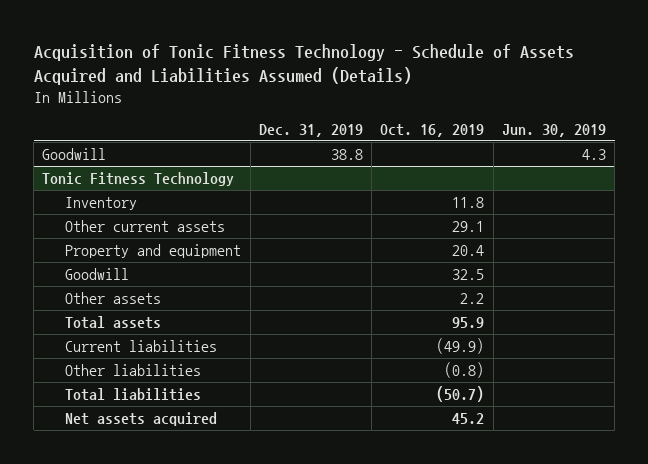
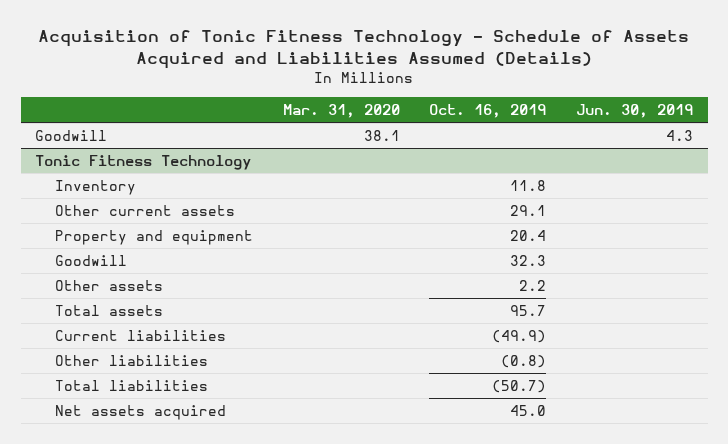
[258,124,363,138] Dec. 31, 2019 -> none
none -> [282,103,400,118] Mar. 31, 2020
[452,268,485,280] 32.5 -> [510,254,547,266] 32.3
[452,316,485,328] 95.9 -> [510,304,547,316] 95.7
[452,412,485,424] 45.2 -> [510,404,547,416] 45.0

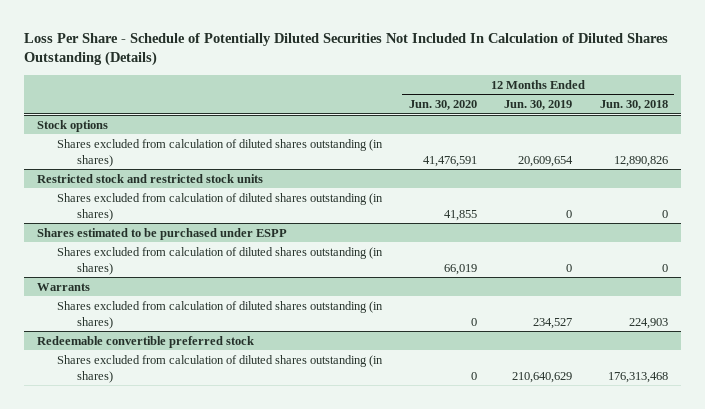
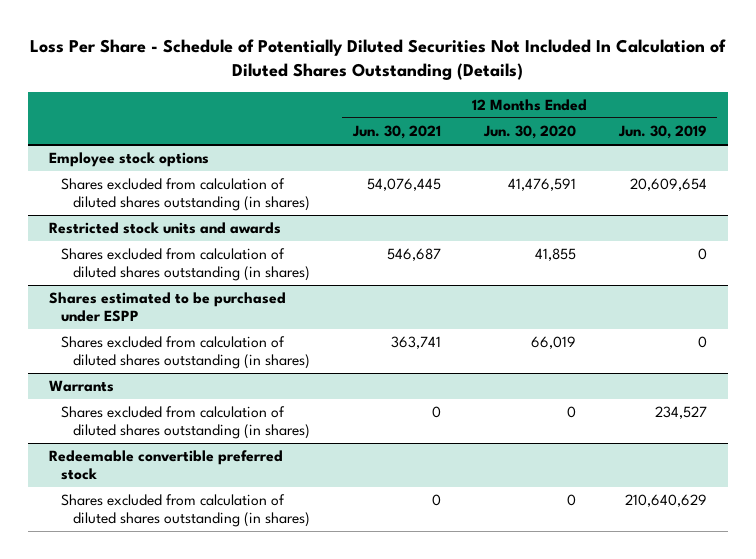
[599,99,668,110] Jun. 30, 2018 -> none
none -> [352,125,442,140] Jun. 30, 2021
[37,119,109,132] Stock options -> [49,152,210,168] Employee stock options
[37,173,264,183] Restricted stock and restricted stock units -> [49,222,282,235] Restricted stock units and awards

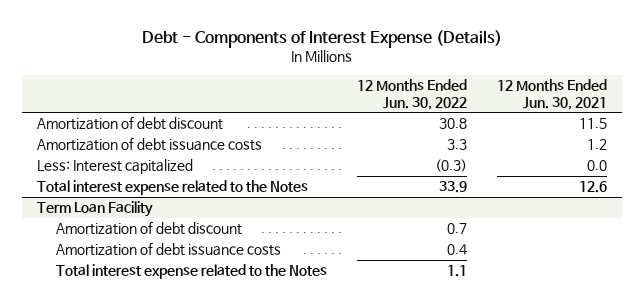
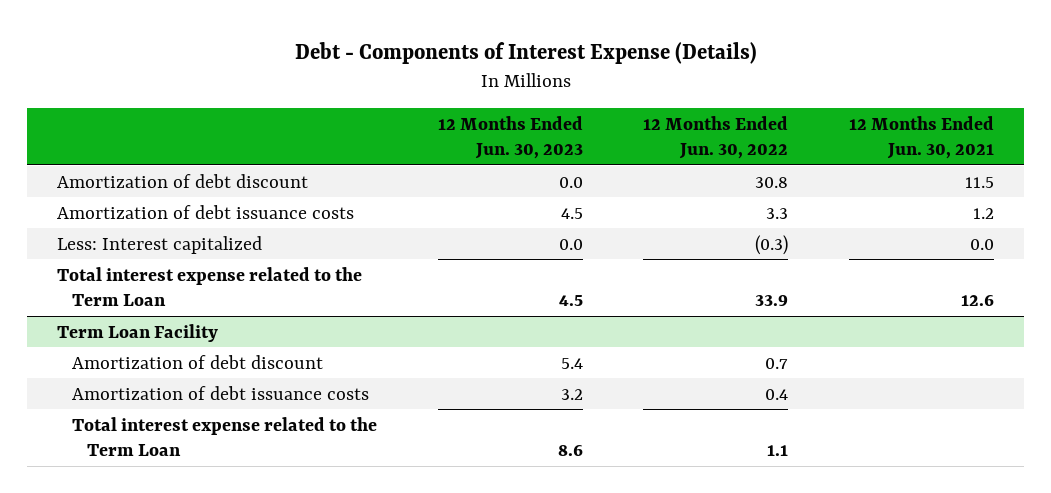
none -> [437,115,583,160] 12 Months Ended Jun. 30, 2023
[36,180,308,196] Total interest expense related to the Notes -> [57,266,363,306] Total interest expense related to the Term Loan
[55,264,327,280] Total interest expense related to the Notes -> [71,416,377,456] Total interest expense related to the Term Loan

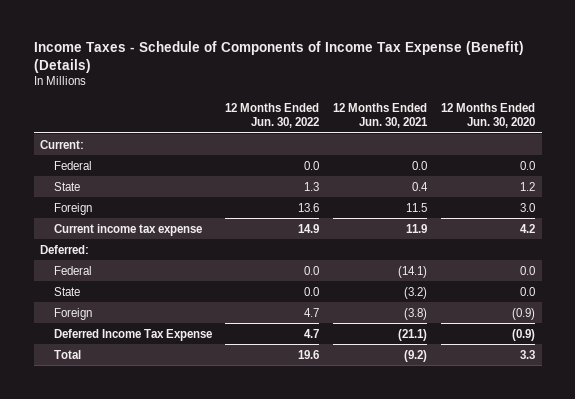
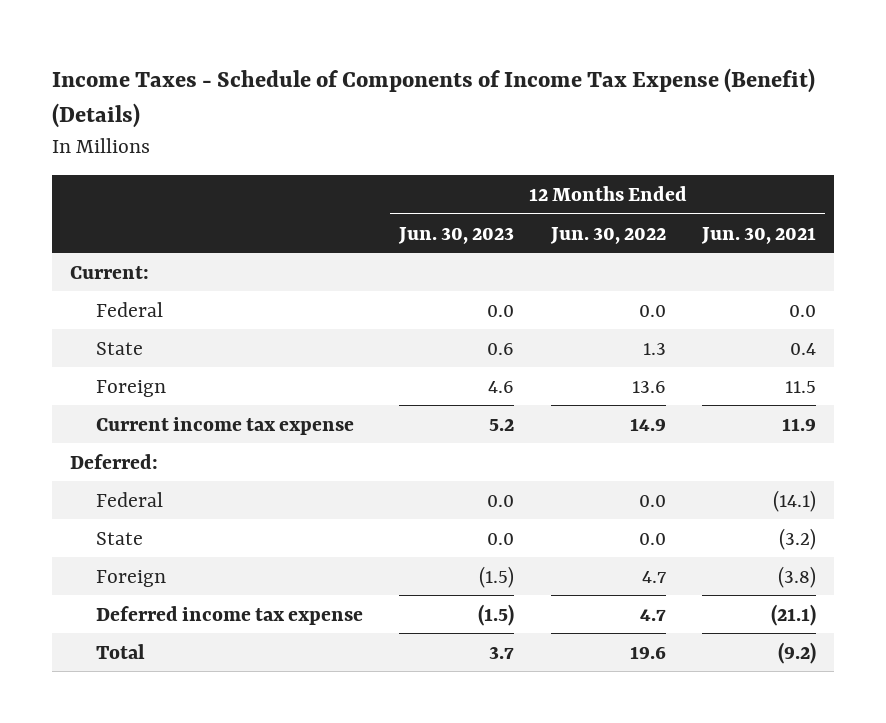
[440,102,535,128] 12 Months Ended Jun. 30, 2020 -> none
none -> [398,226,515,244] Jun. 30, 2023
[53,328,212,341] Deferred Income Tax Expense -> [95,605,363,625] Deferred income tax expense

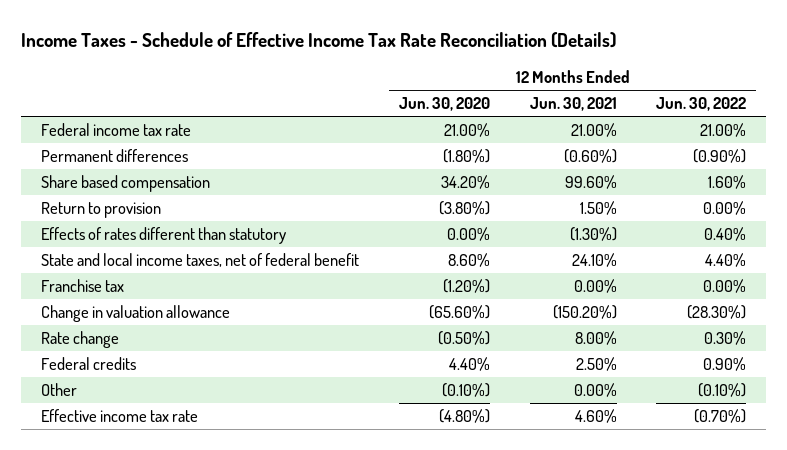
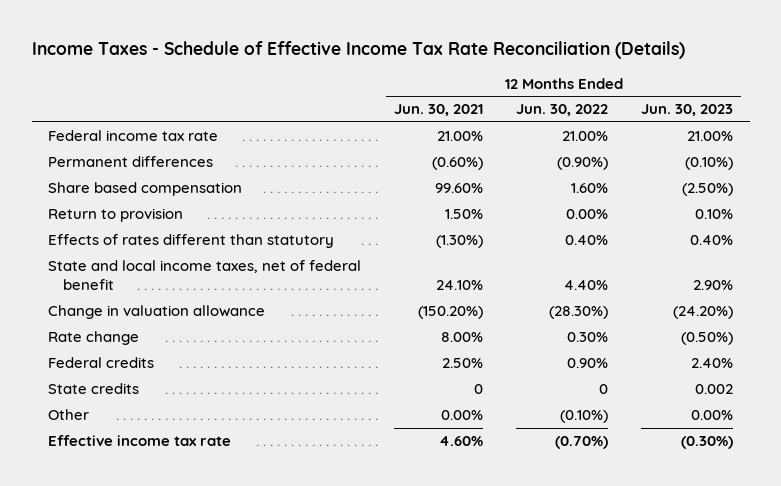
[398,97,490,112] Jun. 30, 2020 -> none
none -> [641,104,734,117] Jun. 30, 2023
[41,279,125,293] Franchise tax -> none
none -> [48,383,140,395] State credits

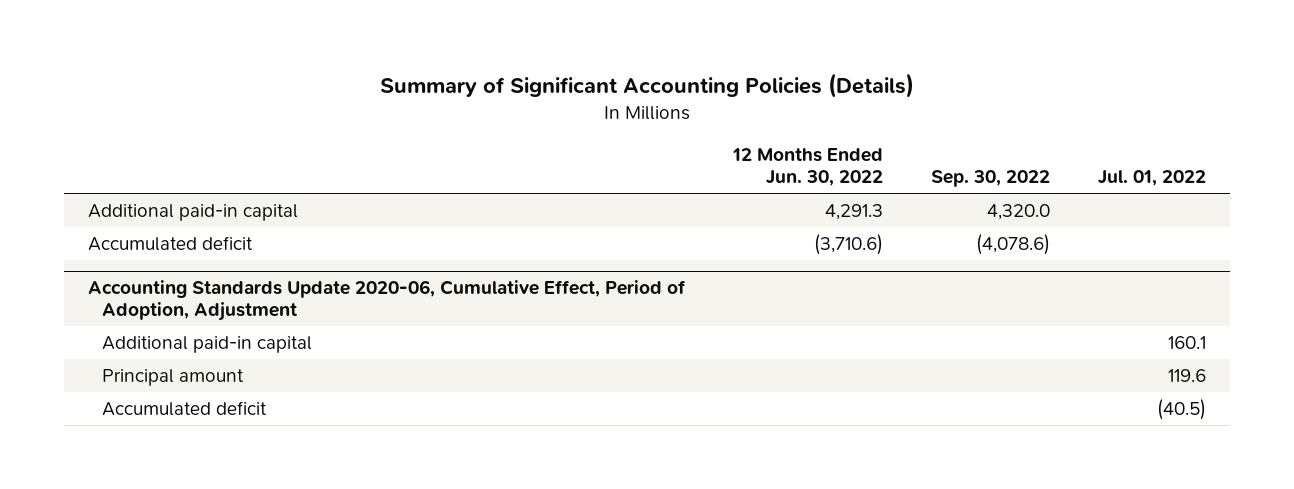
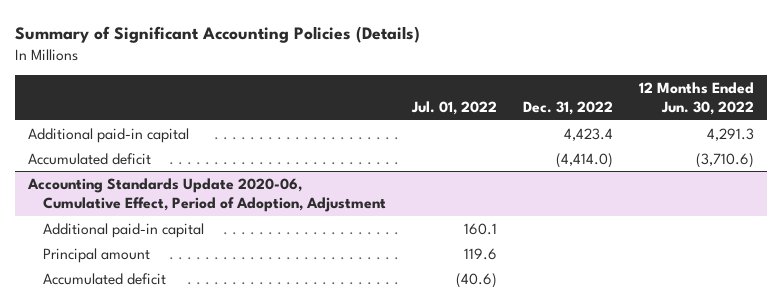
[930,170,1050,188] Sep. 30, 2022 -> none
none -> [522,101,613,116] Dec. 31, 2022
[1156,398,1206,420] (40.5) -> [456,272,498,288] (40.6)

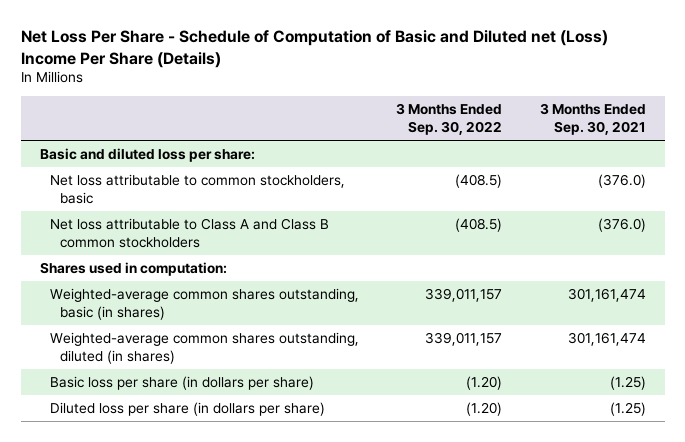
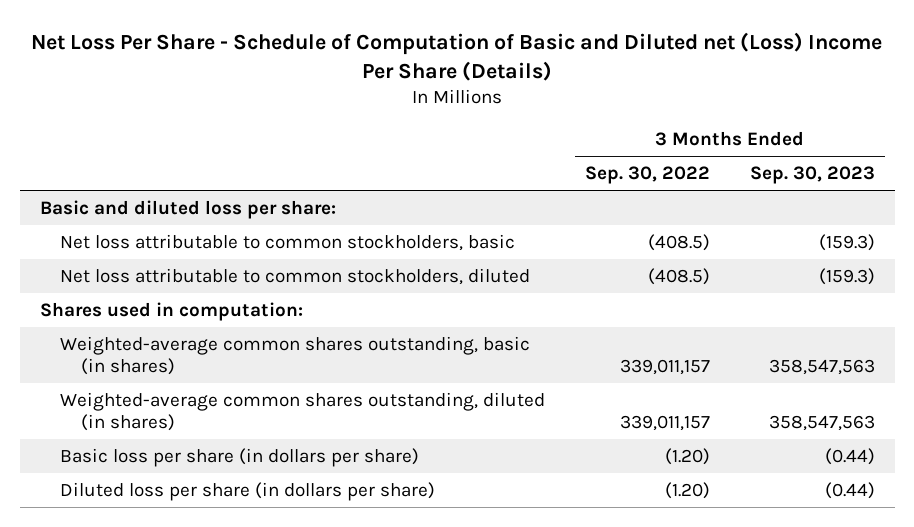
[539,103,646,135] 3 Months Ended Sep. 30, 2021 -> none
none -> [749,165,875,184] Sep. 30, 2023
[49,217,329,248] Net loss attributable to Class A and Class B common stockholders -> [60,267,531,285] Net loss attributable to common stockholders, diluted

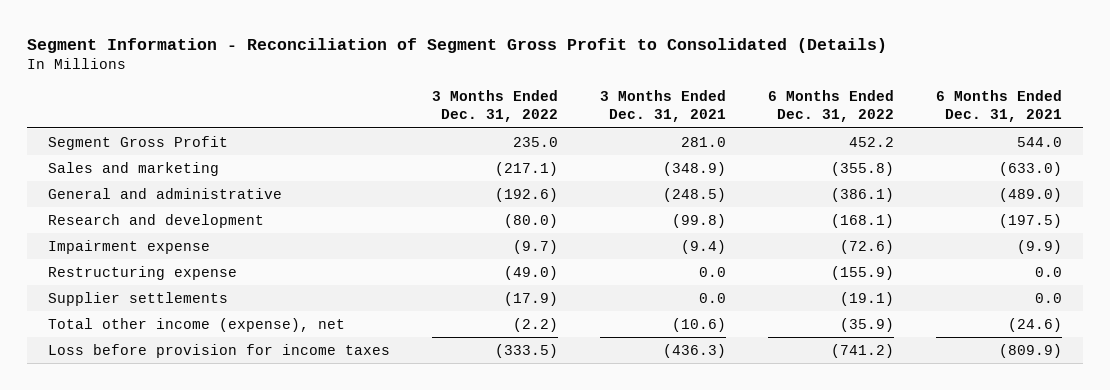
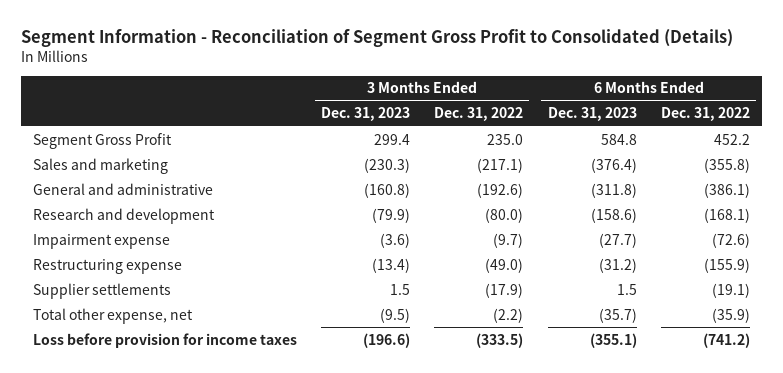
[599,90,726,123] 3 Months Ended Dec. 31, 2021 -> none
[935,90,1062,123] 6 Months Ended Dec. 31, 2021 -> none
none -> [320,107,410,122] Dec. 31, 2023
none -> [547,107,637,122] Dec. 31, 2023
[48,317,346,332] Total other income (expense), net -> [32,307,193,324] Total other expense, net

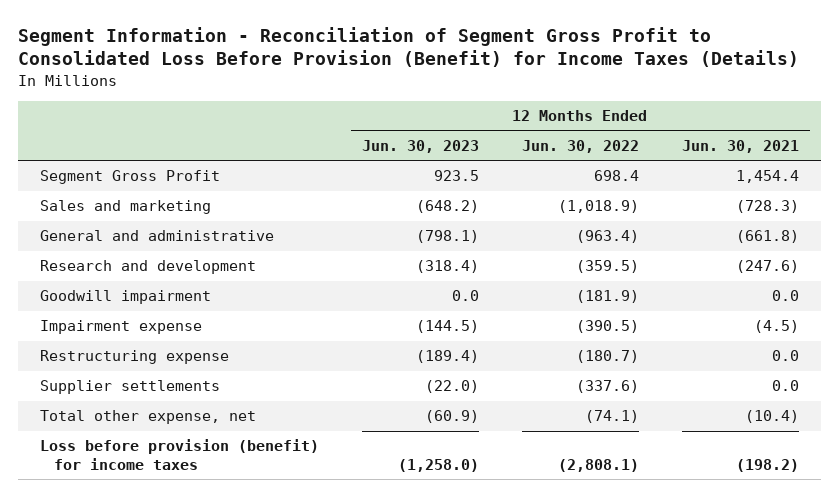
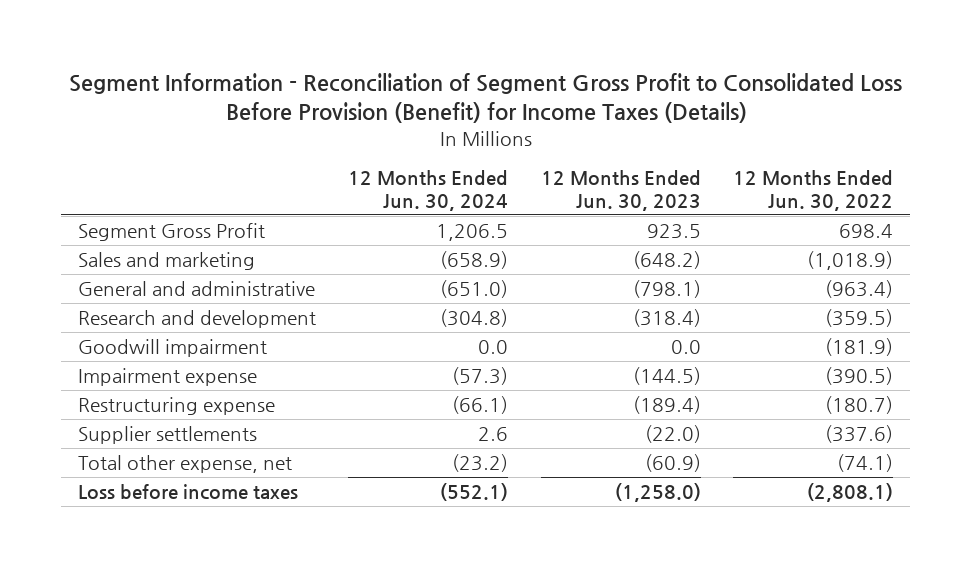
[681,139,799,153] Jun. 30, 2021 -> none
none -> [348,170,509,212] 12 Months Ended Jun. 30, 2024
[39,439,319,470] Loss before provision (benefit) for income taxes -> [77,483,298,500] Loss before income taxes

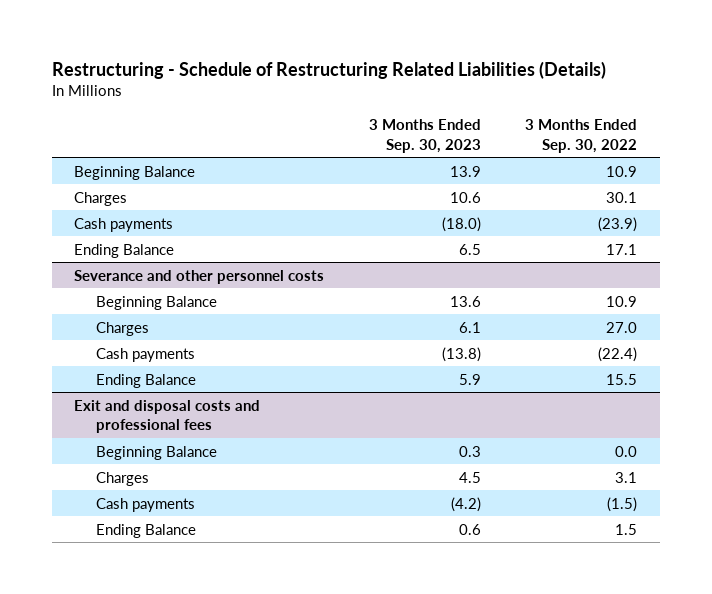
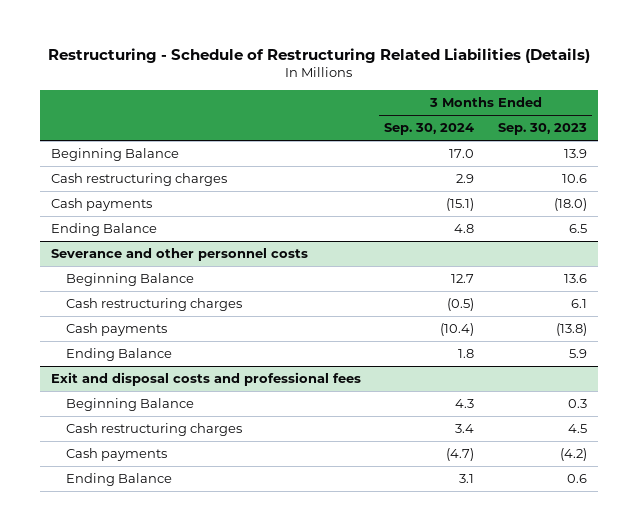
[525,119,638,153] 3 Months Ended Sep. 30, 2022 -> none
none -> [384,123,475,136] Sep. 30, 2024
[74,191,128,206] Charges -> [51,173,228,187] Cash restructuring charges
[96,321,150,336] Charges -> [65,298,242,312] Cash restructuring charges
[96,471,150,486] Charges -> [65,423,242,437] Cash restructuring charges

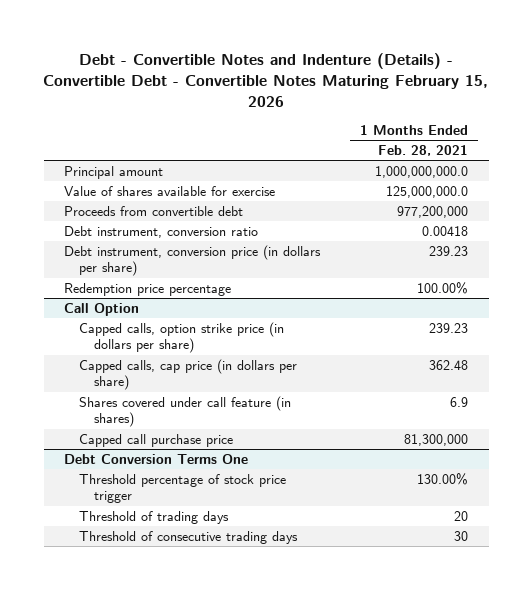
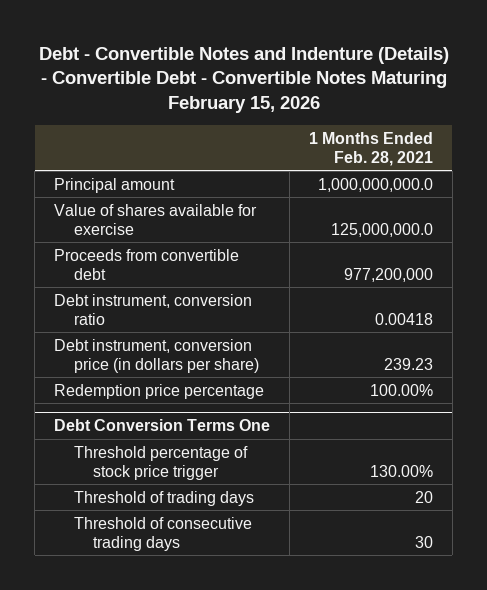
[63,302,139,316] Call Option -> none
[78,321,284,354] Capped calls, option strike price (in dollars per share) -> none
[78,358,297,391] Capped calls, cap price (in dollars per share) -> none
[78,395,291,428] Shares covered under call feature (in shares) -> none
[78,433,233,447] Capped call purchase price -> none

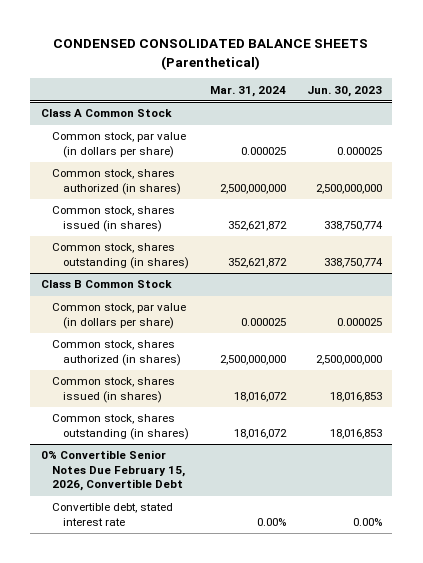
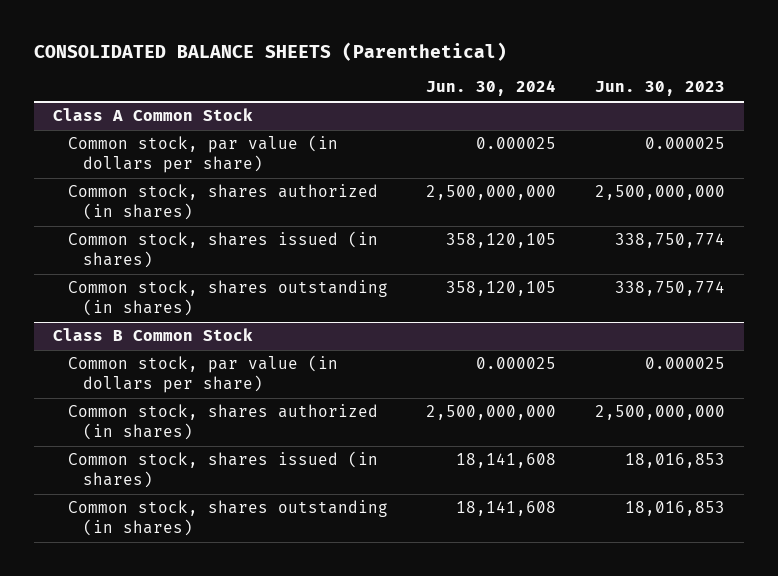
[53,39,369,70] CONDENSED CONSOLIDATED BALANCE SHEETS (Parenthetical) -> [34,41,508,61] CONSOLIDATED BALANCE SHEETS (Parenthetical)
[209,85,286,97] Mar. 31, 2024 -> none
none -> [426,80,557,97] Jun. 30, 2024
[40,450,185,492] 0% Convertible Senior Notes Due February 15, 2026, Convertible Debt -> none
[51,503,173,526] Convertible debt, stated interest rate -> none

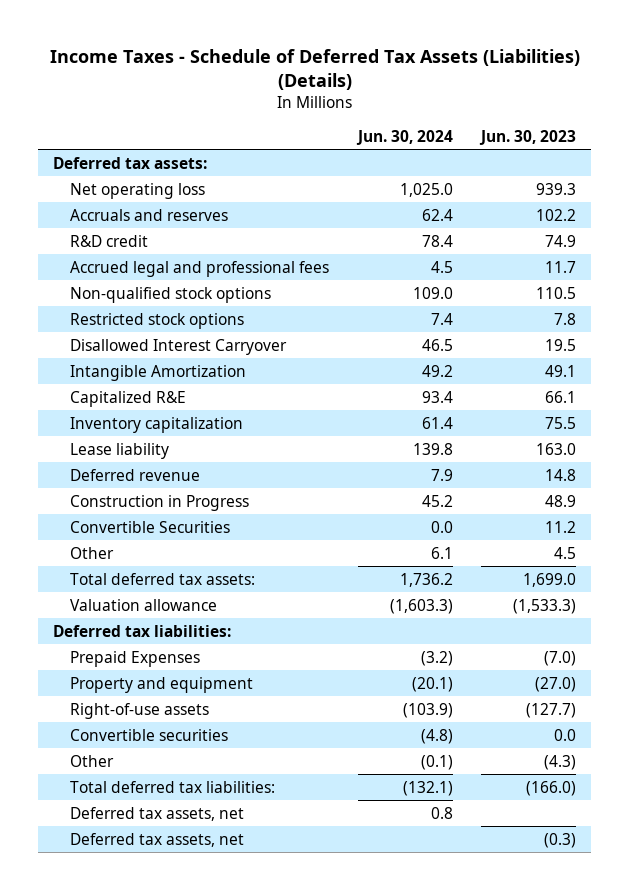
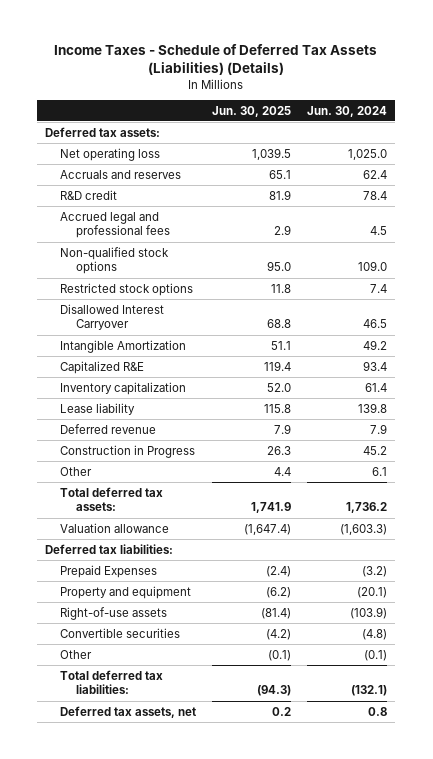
[479,129,577,145] Jun. 30, 2023 -> none
none -> [212,105,292,117] Jun. 30, 2025
[70,520,231,533] Convertible Securities -> none
[70,832,245,847] Deferred tax assets, net -> none

